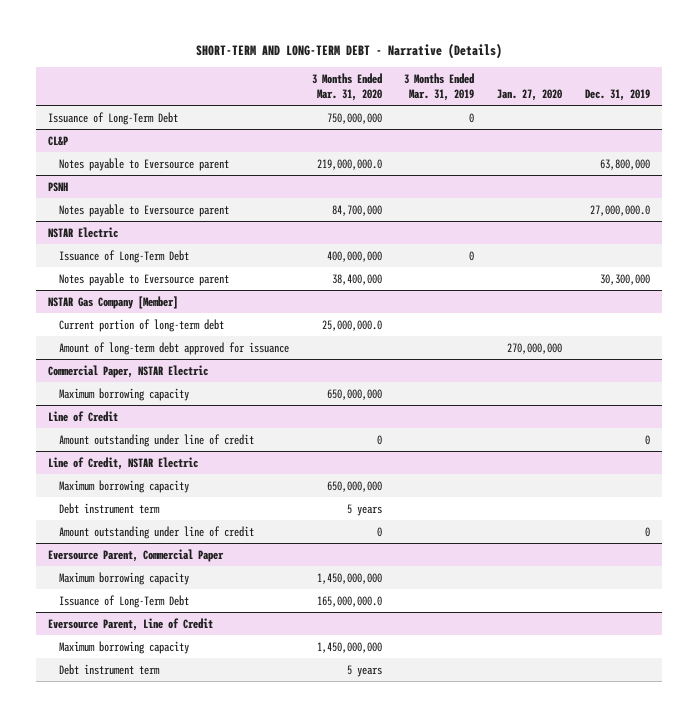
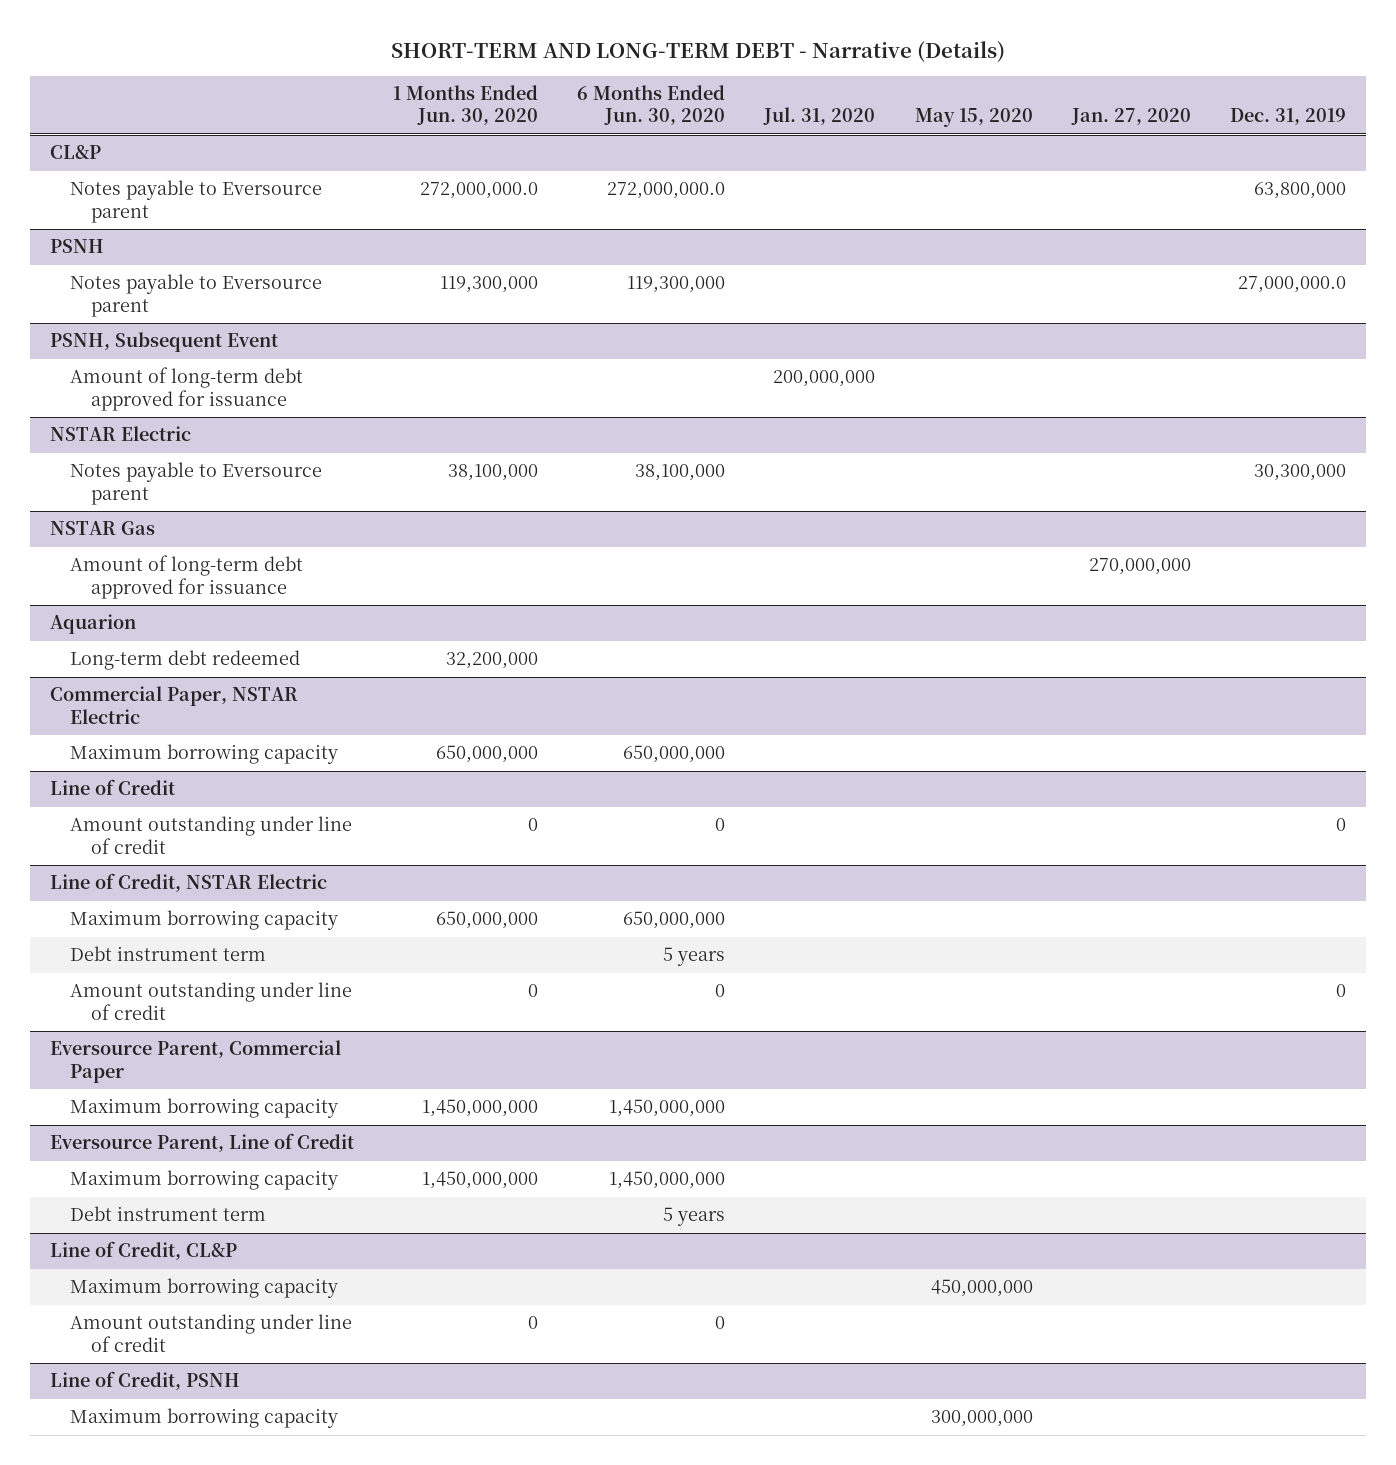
[311,72,382,102] 3 Months Ended Mar. 31, 2020 -> none
[404,72,475,102] 3 Months Ended Mar. 31, 2019 -> none
none -> [392,85,538,126] 1 Months Ended Jun. 30, 2020
none -> [577,85,726,126] 6 Months Ended Jun. 30, 2020
none -> [763,107,876,126] Jul. 31, 2020
none -> [914,108,1033,128] May 15, 2020
[47,111,178,125] Issuance of Long-Term Debt -> none
none -> [49,332,278,353] PSNH, Subsequent Event
none -> [70,367,304,411] Amount of long-term debt approved for issuance
[58,249,189,263] Issuance of Long-Term Debt -> none
[58,318,224,332] Current portion of long-term debt -> none
[47,295,178,309] NSTAR Gas Company [Member] -> [49,521,155,536] NSTAR Gas
none -> [49,614,136,635] Aquarion
none -> [70,650,301,671] Long-term debt redeemed
[58,594,189,608] Issuance of Long-Term Debt -> none
none -> [49,1241,237,1261] Line of Credit, CL&P
none -> [70,1278,339,1299] Maximum borrowing capacity
none -> [70,1314,353,1352] Amount outstanding under line of credit
none -> [49,1371,240,1391] Line of Credit, PSNH
none -> [70,1408,339,1429] Maximum borrowing capacity

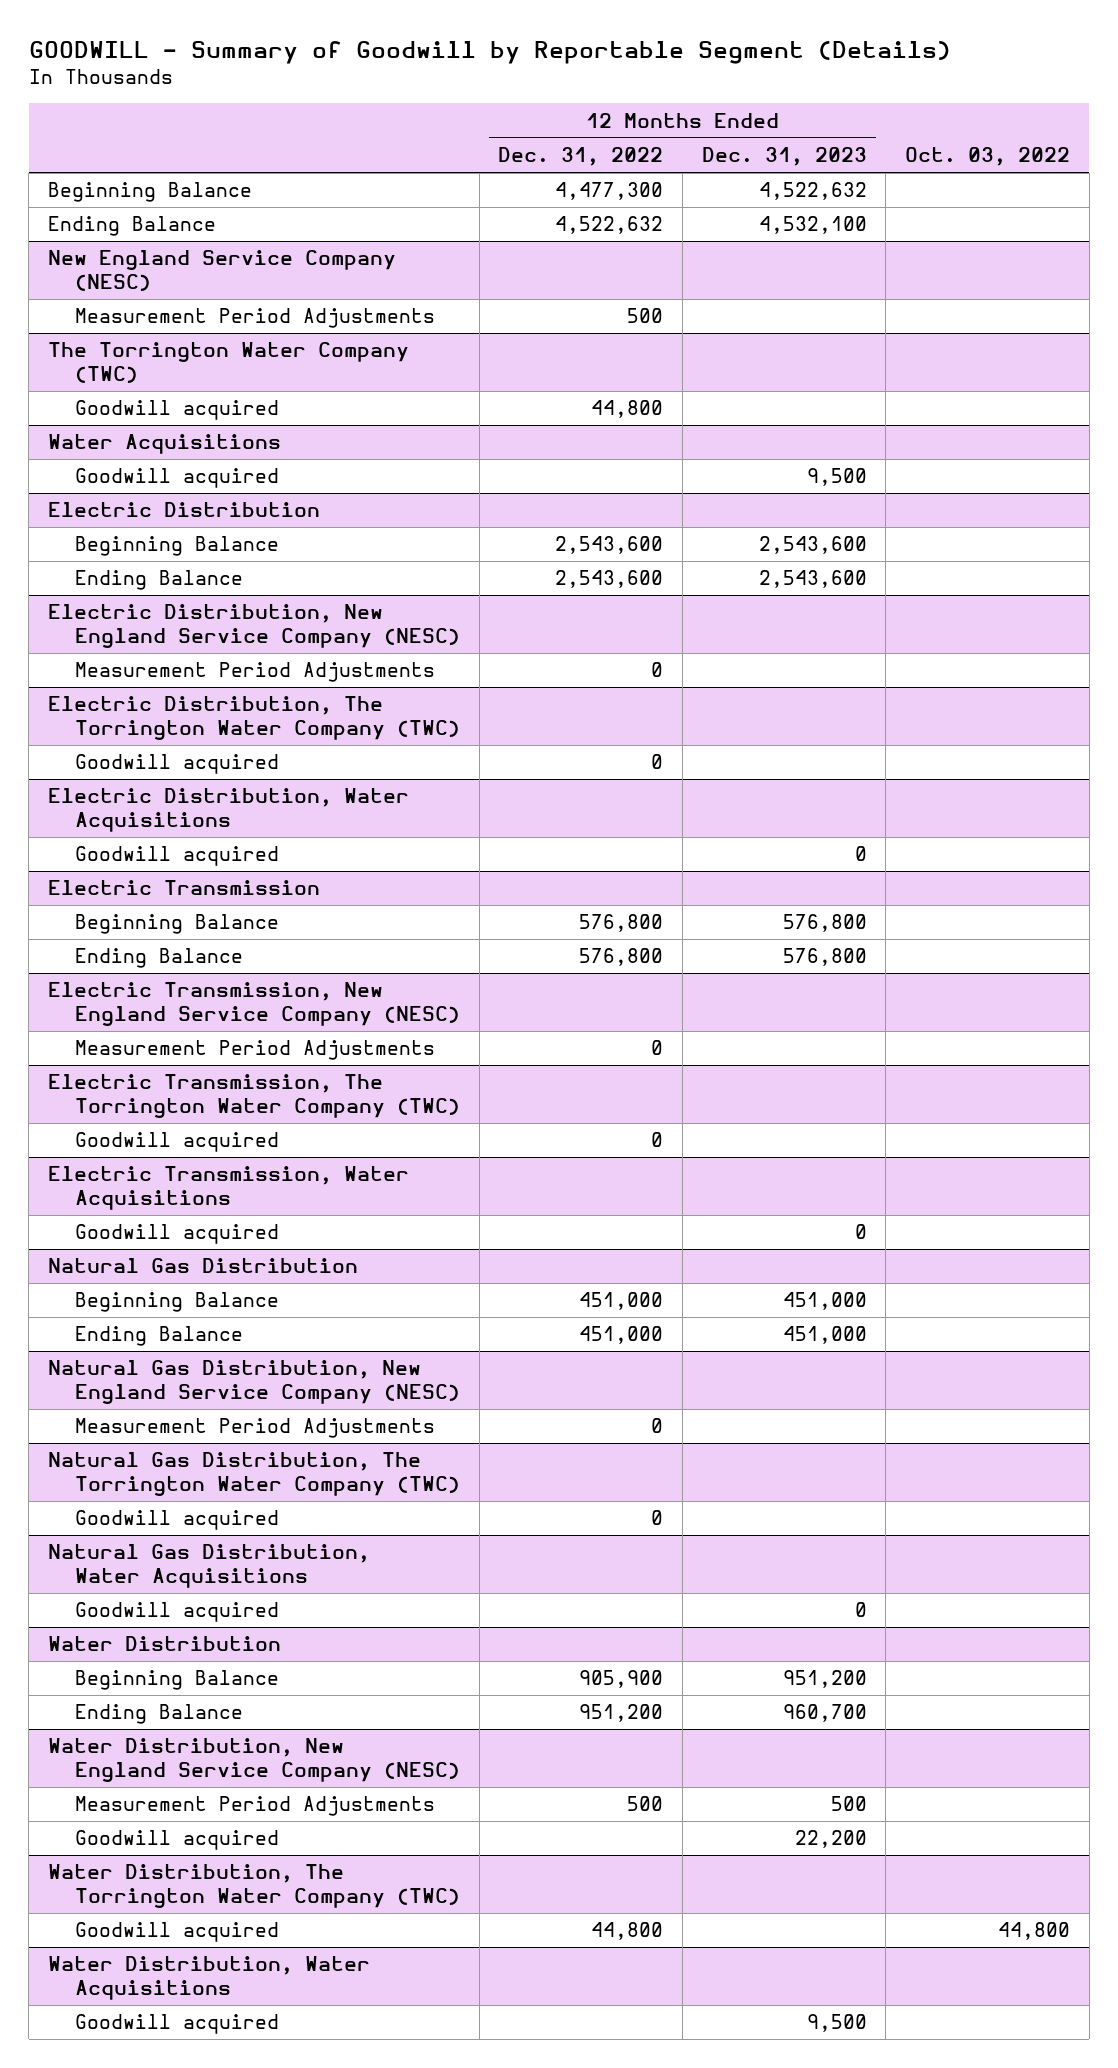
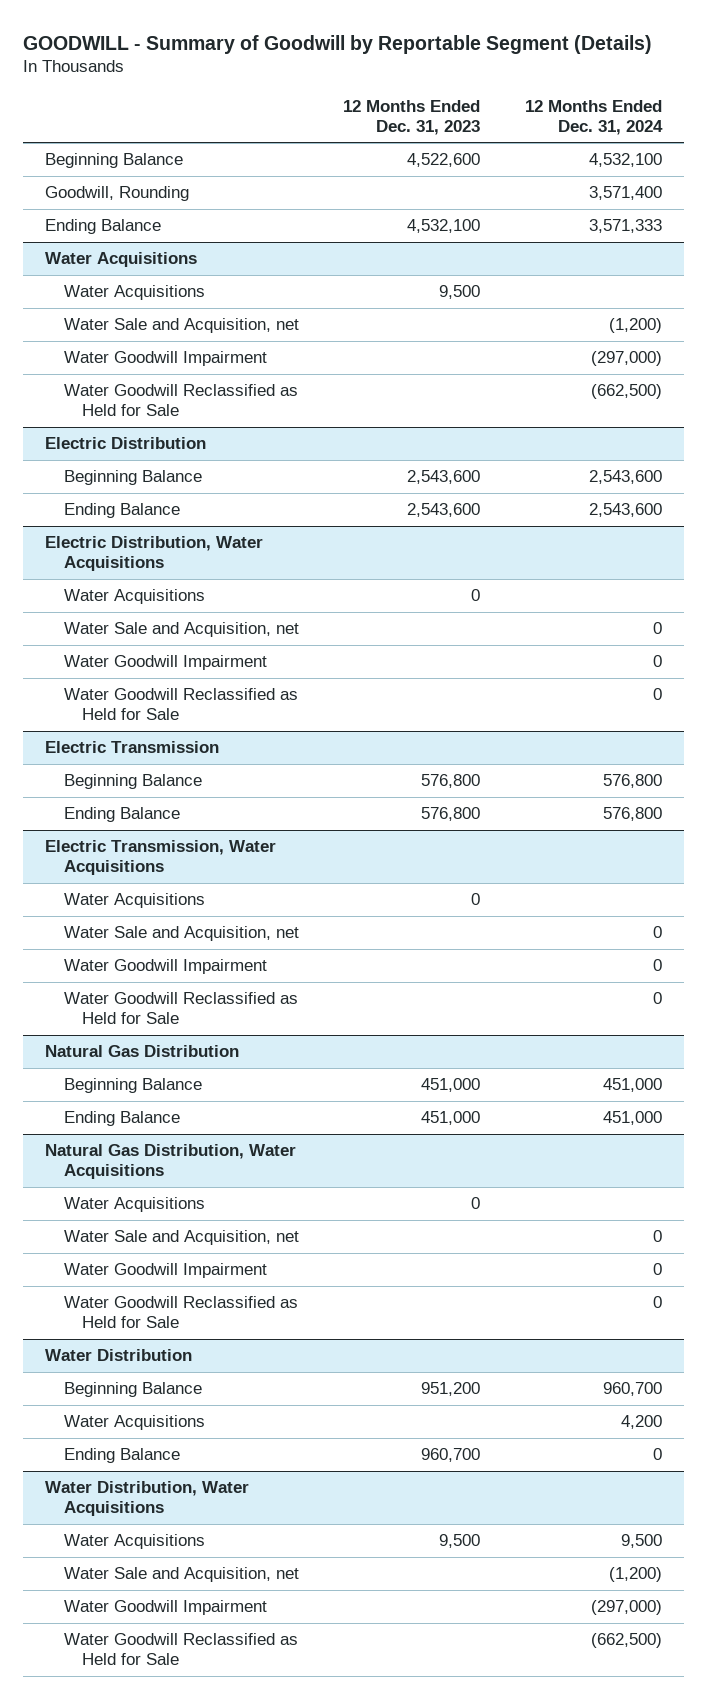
[498,147,664,167] Dec. 31, 2022 -> none
[905,147,1071,167] Oct. 03, 2022 -> none
none -> [524,99,663,135] 12 Months Ended Dec. 31, 2024
[758,182,867,201] 4,522,632 -> [407,153,481,168] 4,522,600
none -> [45,186,190,202] Goodwill, Rounding
[47,250,396,292] New England Service Company (NESC) -> none
[74,308,435,329] Measurement Period Adjustments -> none
[47,342,409,384] The Torrington Water Company (TWC) -> none
[74,400,279,421] Goodwill acquired -> none
[74,468,279,489] Goodwill acquired -> [63,285,205,301] Water Acquisitions
none -> [63,318,299,334] Water Sale and Acquisition, net
none -> [63,351,267,367] Water Goodwill Impairment
none -> [63,384,298,417] Water Goodwill Reclassified as Held for Sale
[47,604,460,649] Electric Distribution, New England Service Company (NESC) -> none
[74,662,435,683] Measurement Period Adjustments -> none
[47,696,460,741] Electric Distribution, The Torrington Water Company (TWC) -> none
[74,754,279,775] Goodwill acquired -> none
[74,846,279,867] Goodwill acquired -> [63,589,205,605] Water Acquisitions
none -> [63,622,299,638] Water Sale and Acquisition, net
none -> [63,655,267,671] Water Goodwill Impairment
none -> [63,688,298,721] Water Goodwill Reclassified as Held for Sale
[47,982,460,1027] Electric Transmission, New England Service Company (NESC) -> none
[74,1040,435,1061] Measurement Period Adjustments -> none
[47,1074,460,1119] Electric Transmission, The Torrington Water Company (TWC) -> none
[74,1132,279,1153] Goodwill acquired -> none
[74,1224,279,1245] Goodwill acquired -> [63,893,205,909] Water Acquisitions
none -> [63,926,299,942] Water Sale and Acquisition, net
none -> [63,959,267,975] Water Goodwill Impairment
none -> [63,992,298,1025] Water Goodwill Reclassified as Held for Sale
[47,1360,460,1405] Natural Gas Distribution, New England Service Company (NESC) -> none
[74,1418,435,1439] Measurement Period Adjustments -> none
[47,1452,460,1497] Natural Gas Distribution, The Torrington Water Company (TWC) -> none
[74,1510,279,1531] Goodwill acquired -> none
[74,1602,279,1623] Goodwill acquired -> [63,1197,205,1213] Water Acquisitions
none -> [63,1230,299,1246] Water Sale and Acquisition, net
none -> [63,1263,267,1279] Water Goodwill Impairment
none -> [63,1296,298,1329] Water Goodwill Reclassified as Held for Sale
none -> [63,1415,205,1431] Water Acquisitions
[47,1738,460,1783] Water Distribution, New England Service Company (NESC) -> none
[74,1796,435,1817] Measurement Period Adjustments -> none
[74,1830,279,1851] Goodwill acquired -> none
[47,1864,460,1909] Water Distribution, The Torrington Water Company (TWC) -> none
[74,1922,279,1943] Goodwill acquired -> none
[74,2014,279,2035] Goodwill acquired -> [63,1534,205,1550] Water Acquisitions
none -> [63,1567,299,1583] Water Sale and Acquisition, net
none -> [63,1600,267,1616] Water Goodwill Impairment
none -> [63,1633,298,1666] Water Goodwill Reclassified as Held for Sale

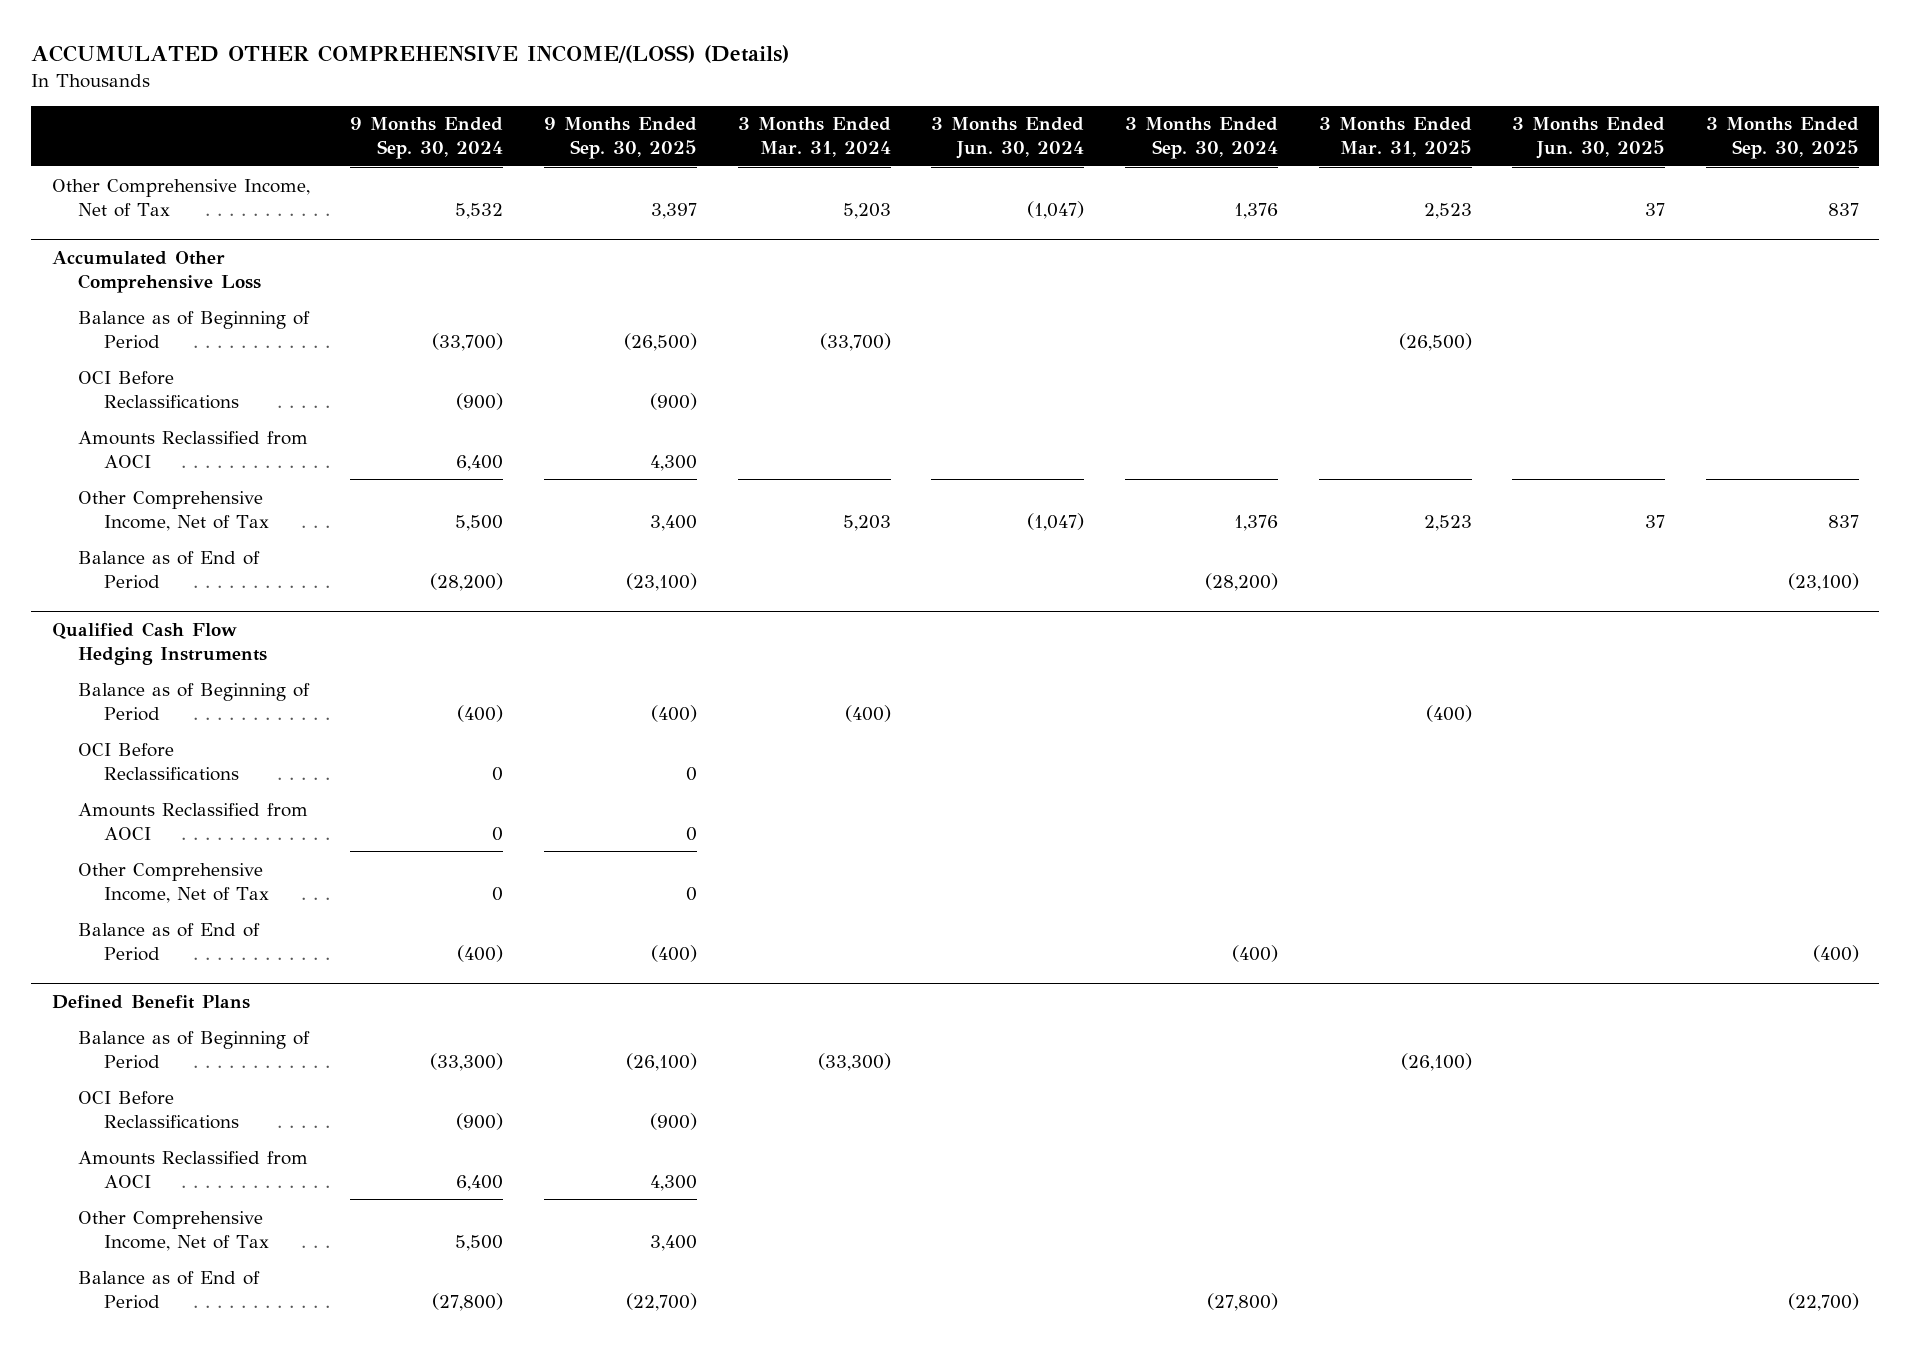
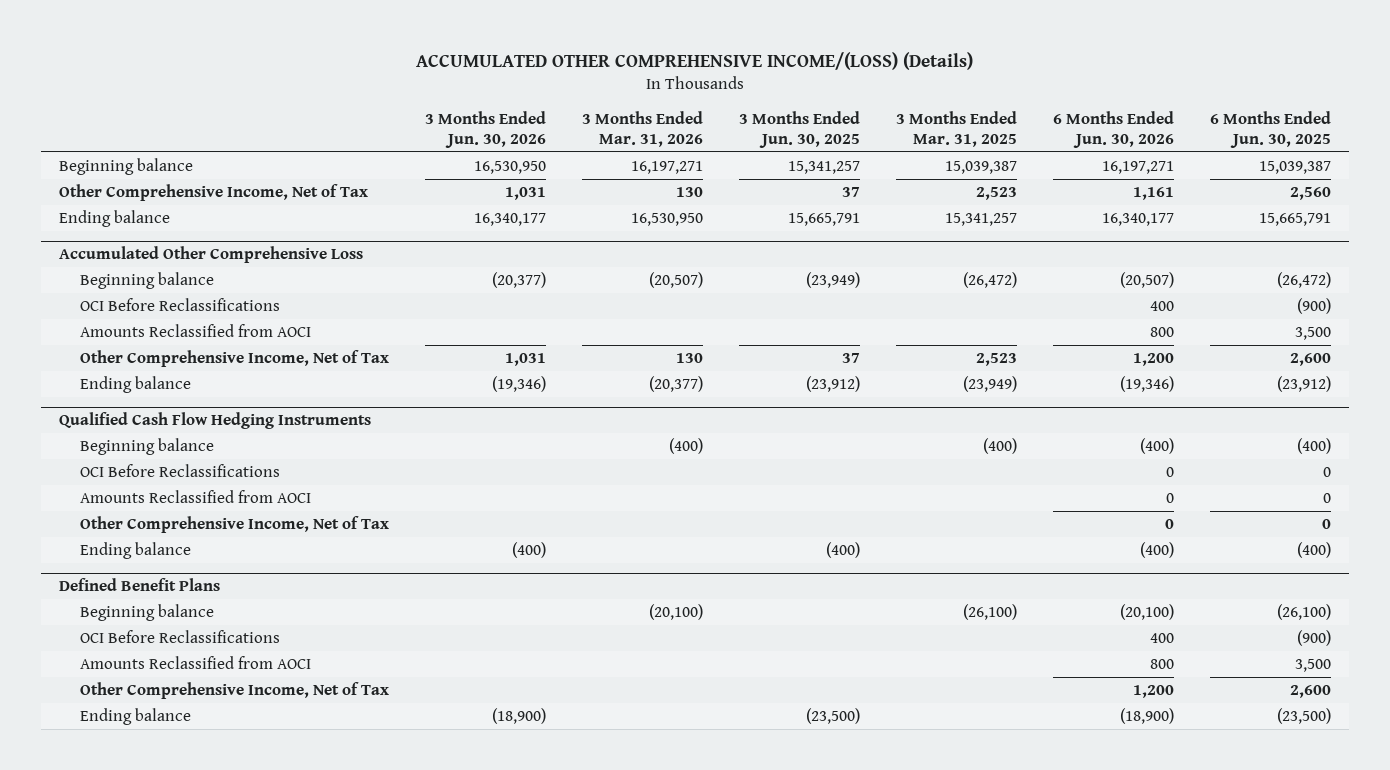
[350,117,504,160] 9 Months Ended Sep. 30, 2024 -> none
[543,117,697,160] 9 Months Ended Sep. 30, 2025 -> none
[737,117,891,158] 3 Months Ended Mar. 31, 2024 -> none
[931,117,1085,160] 3 Months Ended Jun. 30, 2024 -> none
[1124,117,1278,160] 3 Months Ended Sep. 30, 2024 -> none
[1705,117,1859,160] 3 Months Ended Sep. 30, 2025 -> none
none -> [424,110,546,148] 3 Months Ended Jun. 30, 2026
none -> [581,110,703,147] 3 Months Ended Mar. 31, 2026
none -> [1053,110,1175,148] 6 Months Ended Jun. 30, 2026
none -> [1210,110,1332,148] 6 Months Ended Jun. 30, 2025
none -> [58,158,193,176] Beginning balance
none -> [58,210,170,228] Ending balance
[77,310,310,349] Balance as of Beginning of Period -> none
none -> [79,272,214,290] Beginning balance
[77,550,260,589] Balance as of End of Period -> none
none -> [79,376,191,394] Ending balance
[77,682,310,721] Balance as of Beginning of Period -> none
none -> [79,438,214,456] Beginning balance
[77,922,260,961] Balance as of End of Period -> none
none -> [79,542,191,560] Ending balance
[77,1030,310,1069] Balance as of Beginning of Period -> [79,604,214,622] Beginning balance
[77,1270,260,1309] Balance as of End of Period -> none
none -> [79,708,191,726] Ending balance

